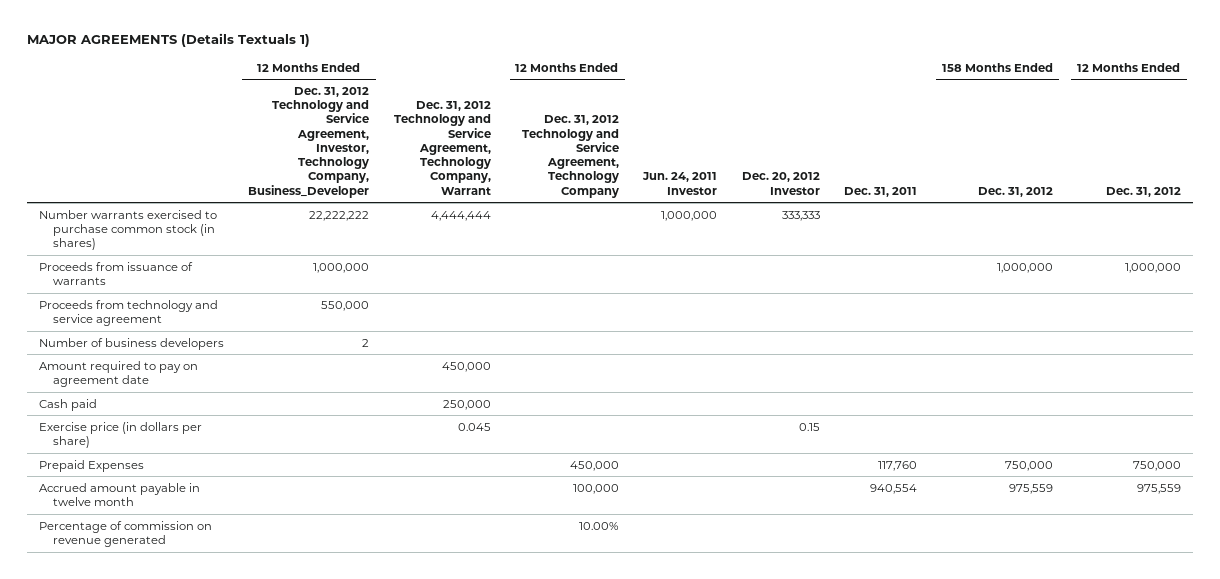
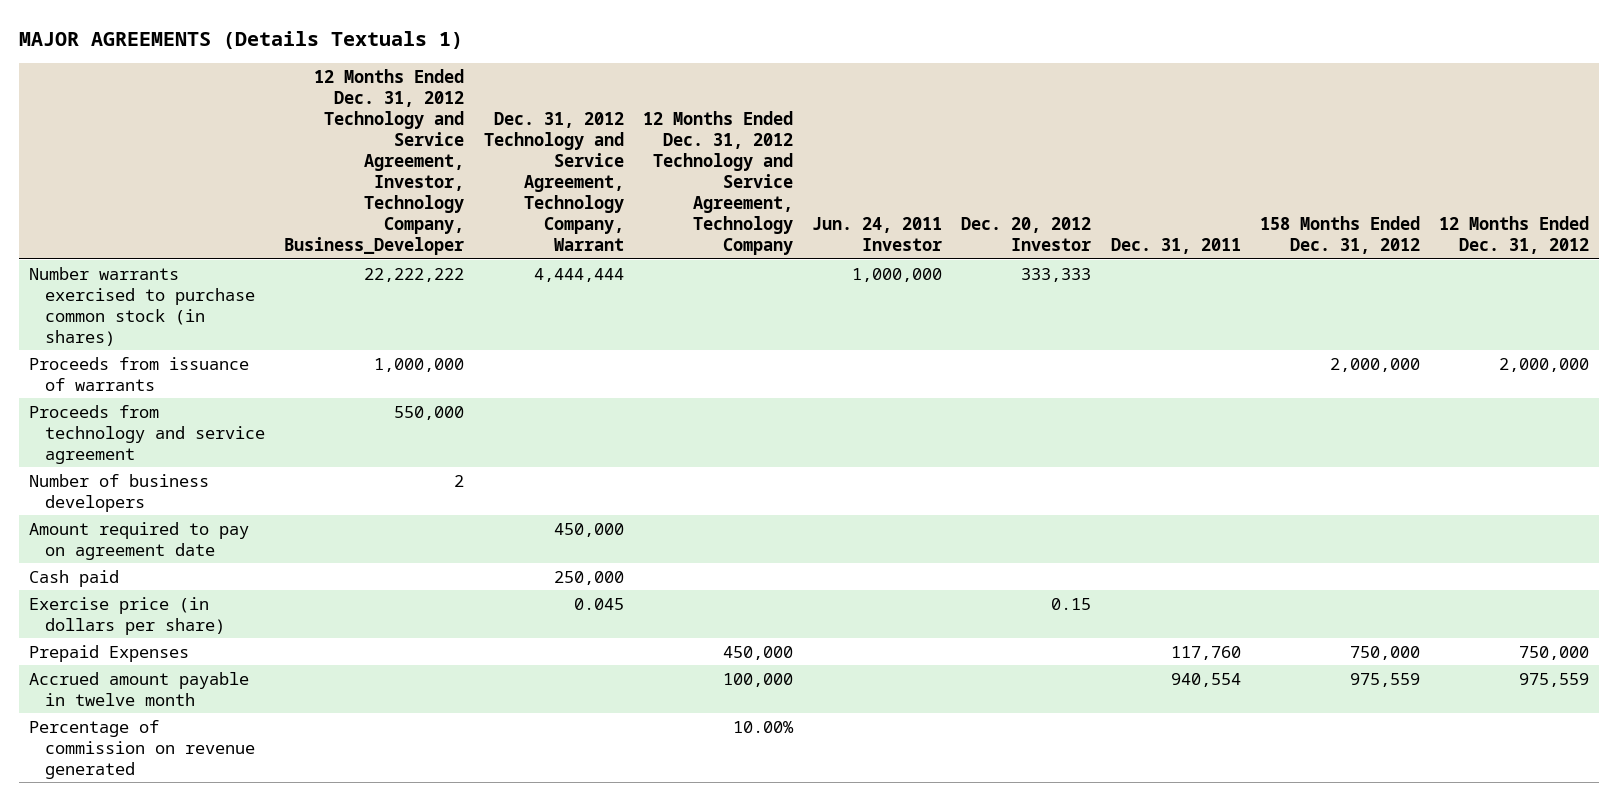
[997,262,1054,273] 1,000,000 -> [1329,357,1420,372] 2,000,000
[1124,262,1181,273] 1,000,000 -> [1499,357,1590,372] 2,000,000

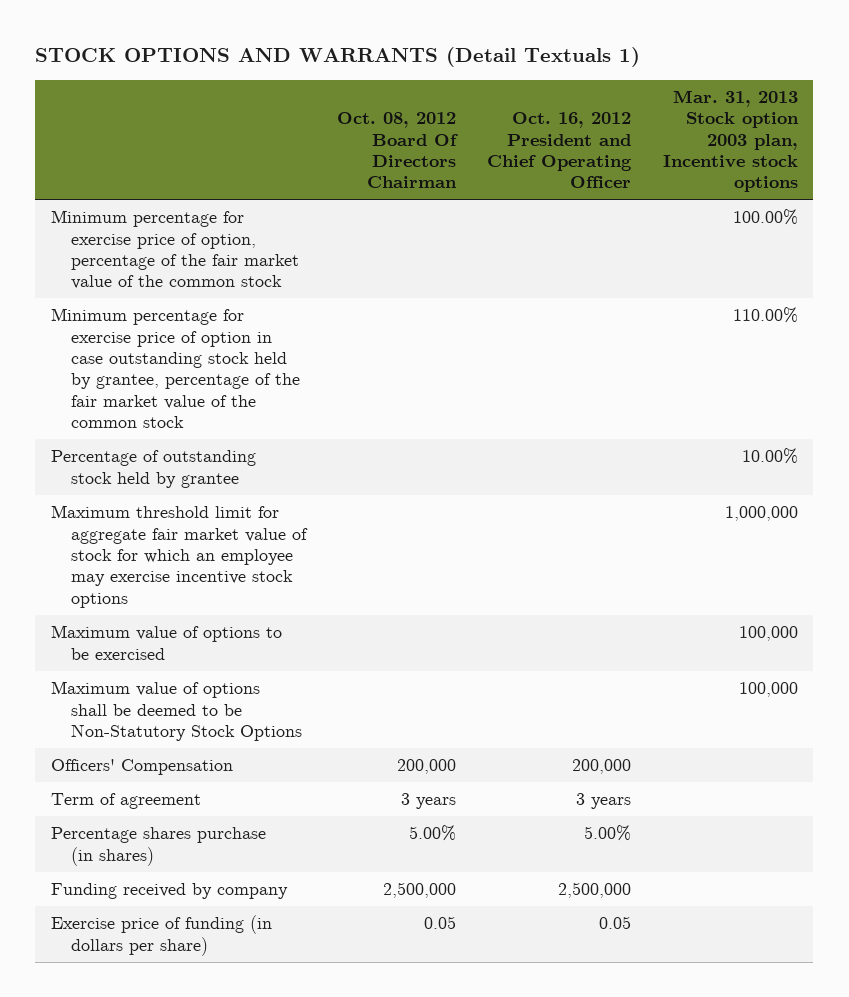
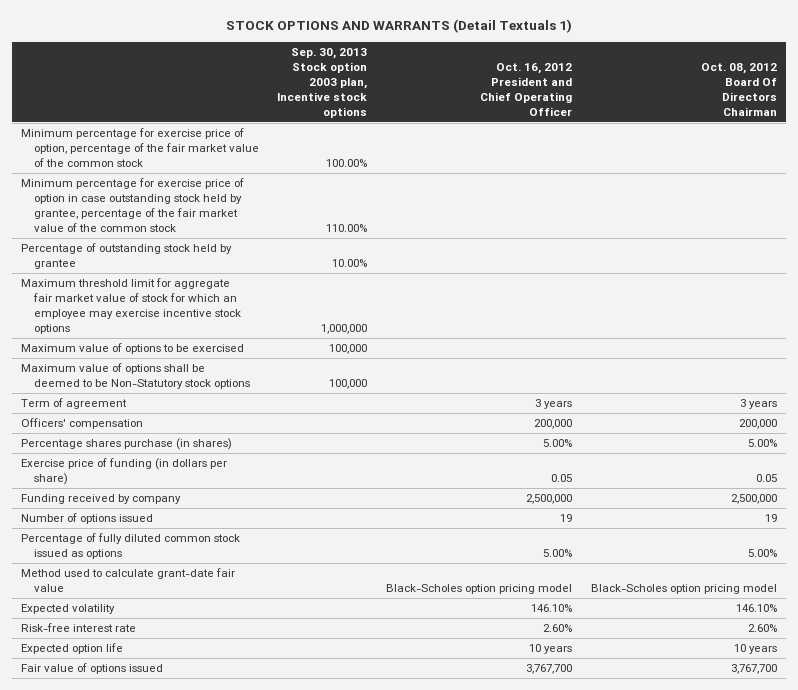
[662,89,799,193] Mar. 31, 2013 Stock option 2003 plan, Incentive stock options -> none
none -> [277,48,368,118] Sep. 30, 2013 Stock option 2003 plan, Incentive stock options
[50,759,233,776] Officers' Compensation -> none
[50,681,302,741] Maximum value of options shall be deemed to be Non-Statutory Stock Options -> [21,363,250,390] Maximum value of options shall be deemed to be Non-Statutory stock options
none -> [21,418,144,430] Officers' compensation
[50,883,288,900] Funding received by company -> [21,494,182,505] Funding received by company
none -> [21,513,154,525] Number of options issued
none -> [21,533,241,560] Percentage of fully diluted common stock issued as options
none -> [21,568,236,593] Method used to calculate grant-date fair value
none -> [21,604,116,615] Expected volatility
none -> [21,623,137,633] Risk-free interest rate
none -> [21,643,124,655] Expected option life
none -> [21,663,164,675] Fair value of options issued

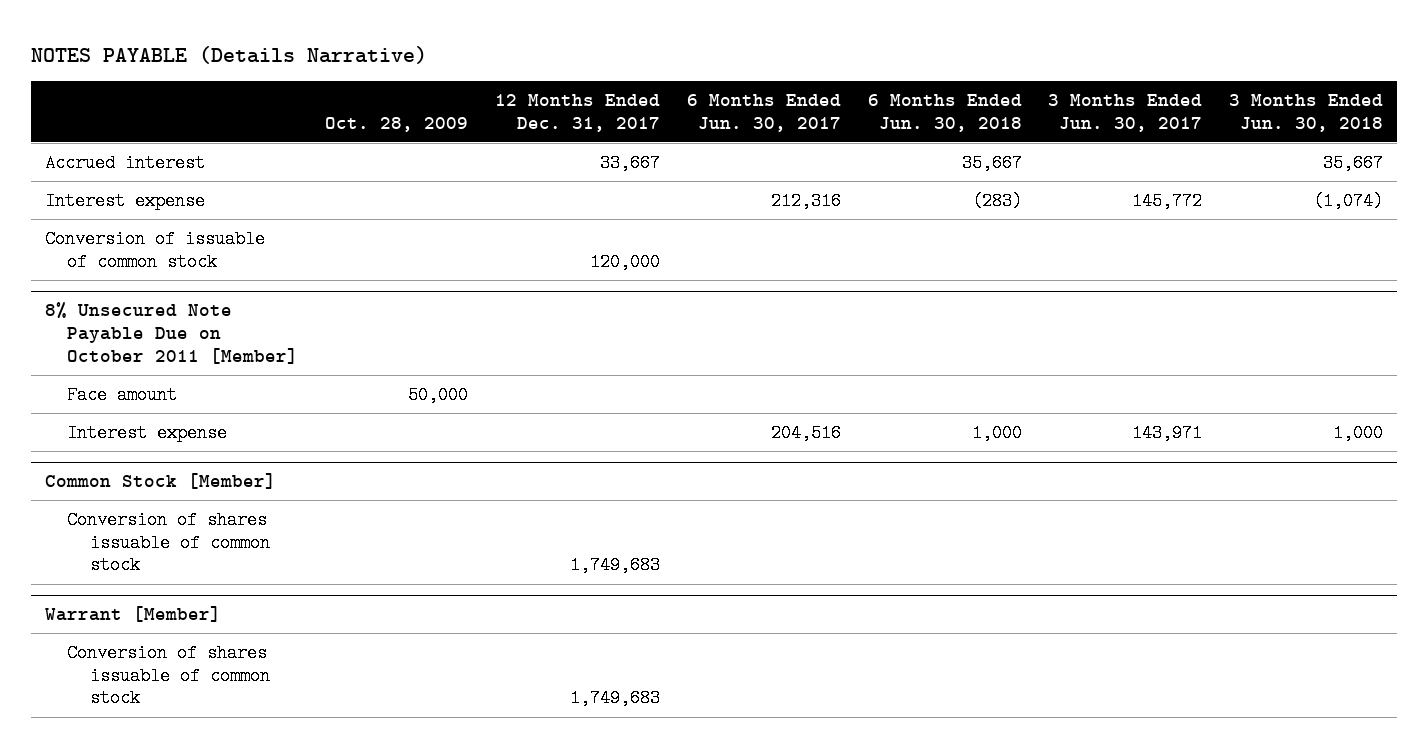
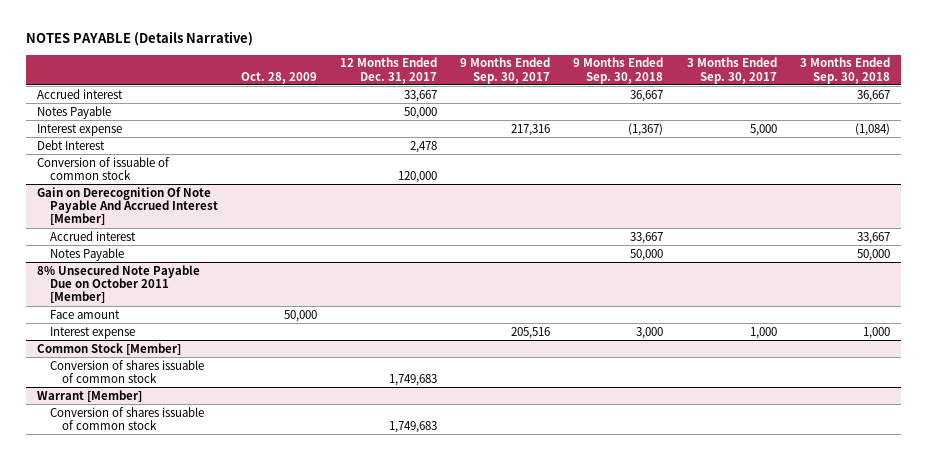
[686,93,841,132] 6 Months Ended Jun. 30, 2017 -> none
[867,93,1022,132] 6 Months Ended Jun. 30, 2018 -> none
[1048,93,1203,132] 3 Months Ended Jun. 30, 2017 -> none
[1229,93,1384,132] 3 Months Ended Jun. 30, 2018 -> none
none -> [460,57,551,84] 9 Months Ended Sep. 30, 2017
none -> [573,57,664,84] 9 Months Ended Sep. 30, 2018
none -> [686,57,777,84] 3 Months Ended Sep. 30, 2017
none -> [799,57,890,84] 3 Months Ended Sep. 30, 2018
none -> [37,105,112,119] Notes Payable
none -> [37,139,106,150] Debt Interest
none -> [37,186,218,226] Gain on Derecognition Of Note Payable And Accrued Interest [Member]
none -> [49,230,136,241] Accrued interest
none -> [49,247,124,261] Notes Payable

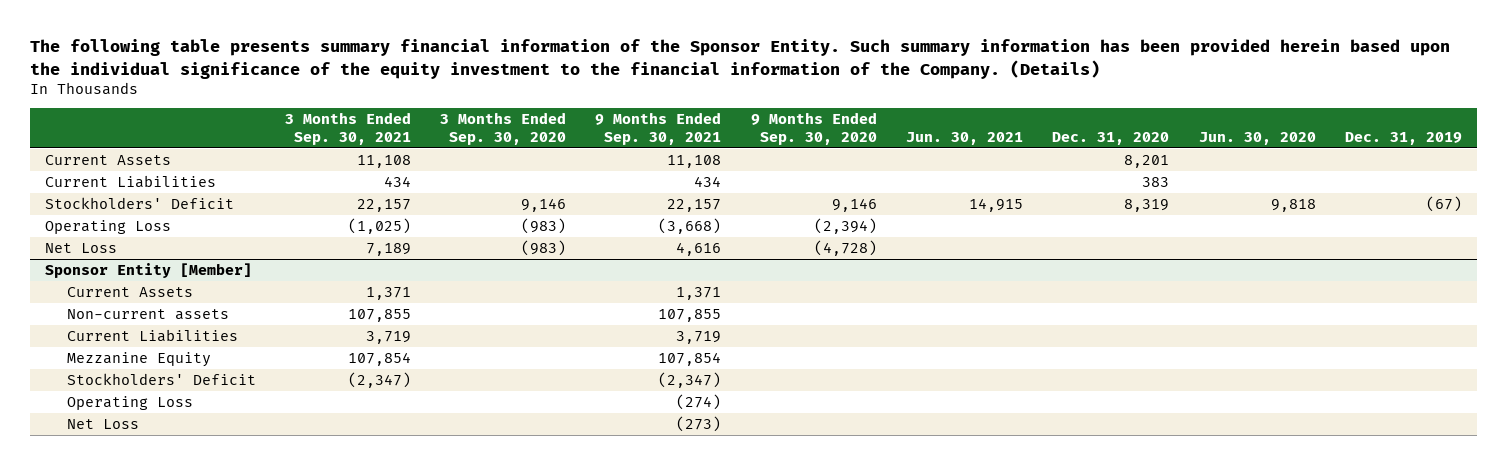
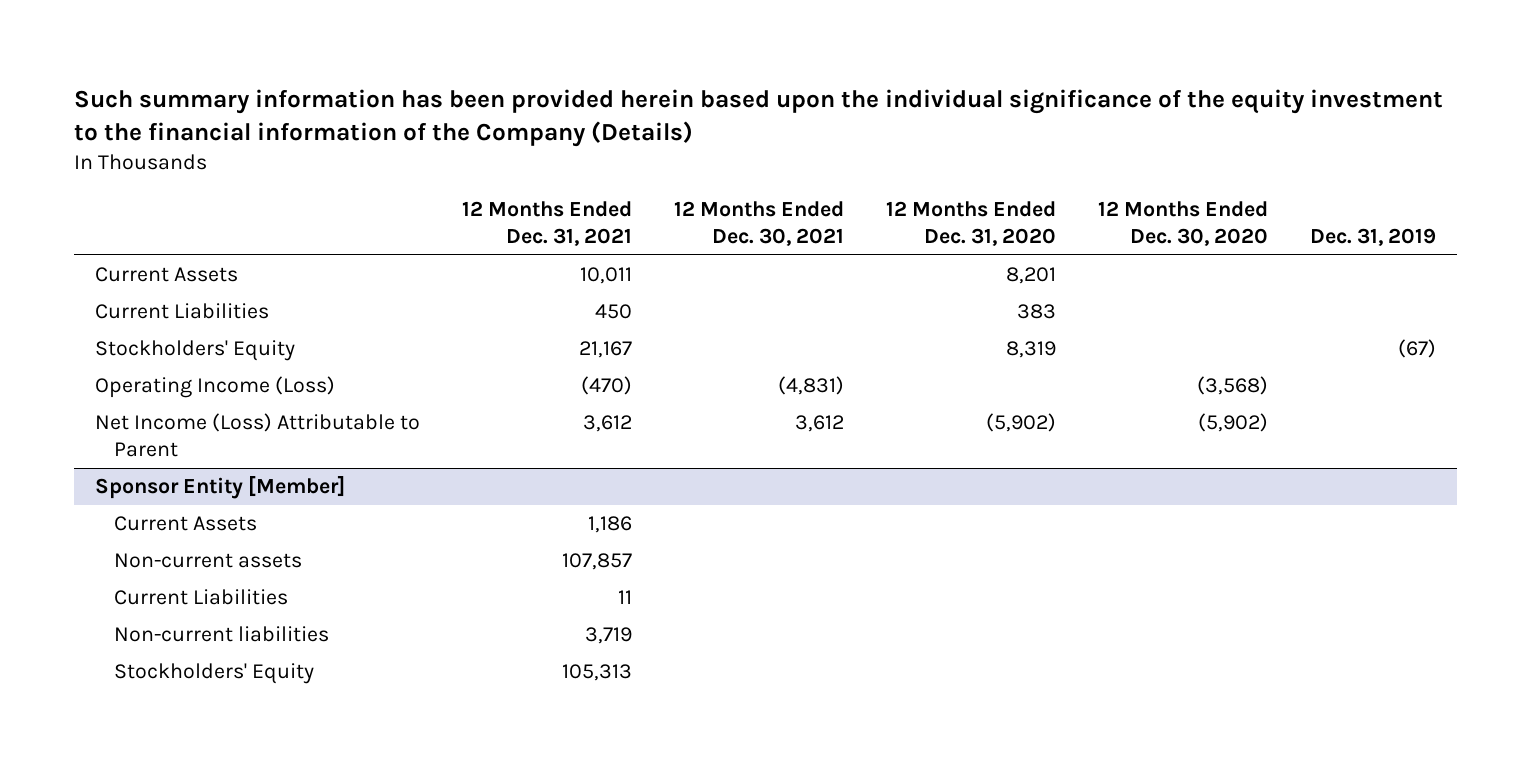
[30,39,1451,79] The following table presents summary financial information of the Sponsor Entity. Such summary information has been provided herein based upon the individual significance of the equity investment to the financial information of the Company. (Details) -> [73,89,1443,148] Such summary information has been provided herein based upon the individual significance of the equity investment to the financial information of the Company (Details)
[284,112,411,145] 3 Months Ended Sep. 30, 2021 -> none
[440,112,567,145] 3 Months Ended Sep. 30, 2020 -> none
[595,112,722,145] 9 Months Ended Sep. 30, 2021 -> none
[750,112,877,145] 9 Months Ended Sep. 30, 2020 -> none
[906,131,1024,145] Jun. 30, 2021 -> none
[1052,131,1170,145] Dec. 31, 2020 -> none
[1198,131,1316,145] Jun. 30, 2020 -> none
none -> [461,201,632,246] 12 Months Ended Dec. 31, 2021
none -> [673,201,844,246] 12 Months Ended Dec. 30, 2021
none -> [885,201,1056,246] 12 Months Ended Dec. 31, 2020
none -> [1097,201,1268,246] 12 Months Ended Dec. 30, 2020
[44,197,234,210] Stockholders' Deficit -> [94,340,295,362] Stockholders' Equity
[44,220,171,235] Operating Loss -> [94,376,335,399] Operating Income (Loss)
[44,243,117,254] Net Loss -> [94,413,420,458] Net Income (Loss) Attributable to Parent
[66,396,193,411] Operating Loss -> none
[66,419,139,430] Net Loss -> none
[66,352,211,368] Mezzanine Equity -> [113,626,329,643] Non-current liabilities
[66,373,256,386] Stockholders' Deficit -> [113,663,314,685] Stockholders' Equity

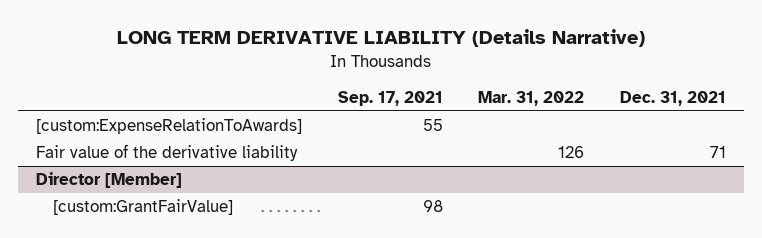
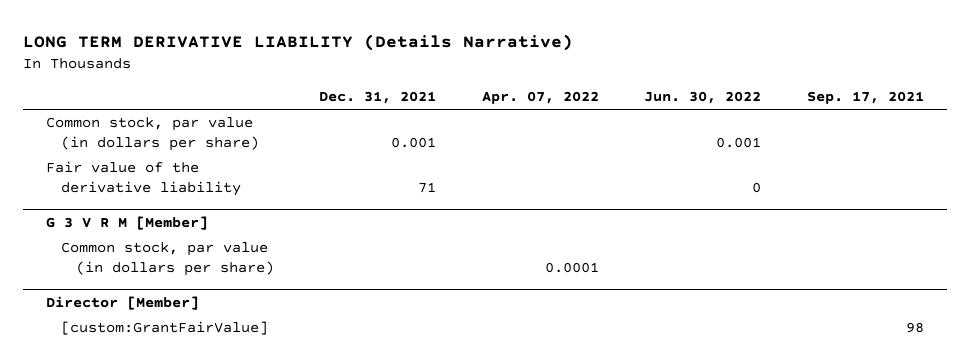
[478,91,585,107] Mar. 31, 2022 -> none
none -> [481,91,599,105] Apr. 07, 2022
none -> [644,91,762,105] Jun. 30, 2022
[35,118,302,135] [custom:ExpenseRelationToAwards] -> none
none -> [45,117,259,152] Common stock, par value (in dollars per share)
none -> [45,216,208,231] G 3 V R M [Member]
none -> [60,242,275,277] Common stock, par value (in dollars per share)

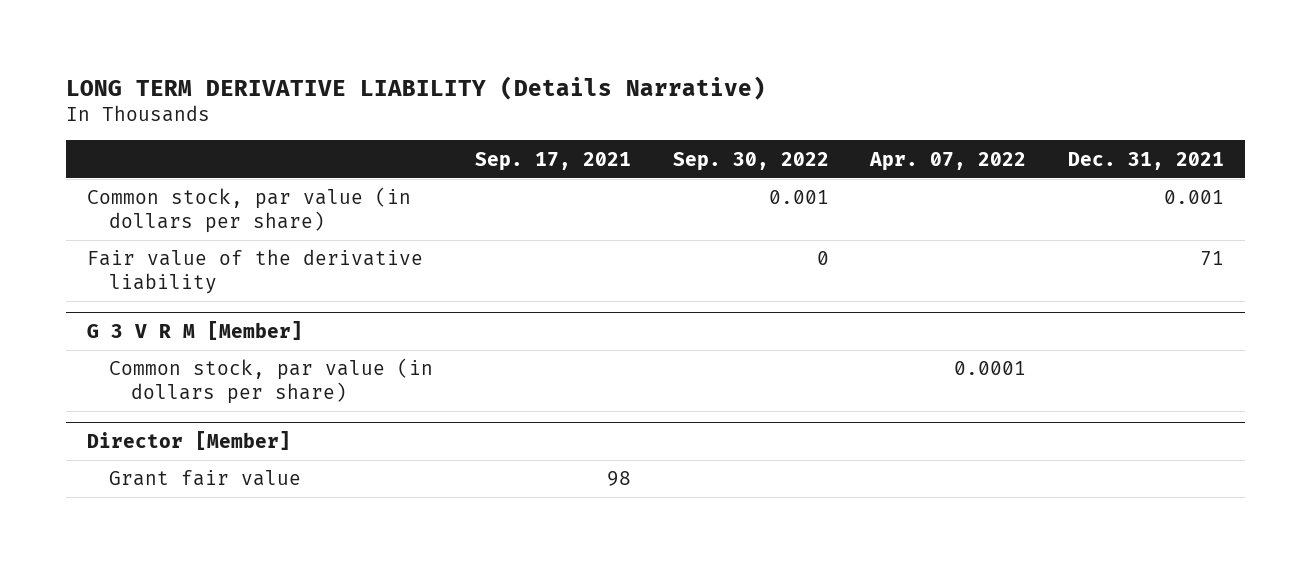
[644,91,762,105] Jun. 30, 2022 -> none
none -> [672,151,829,171] Sep. 30, 2022
[60,321,268,336] [custom:GrantFairValue] -> [108,470,301,487] Grant fair value

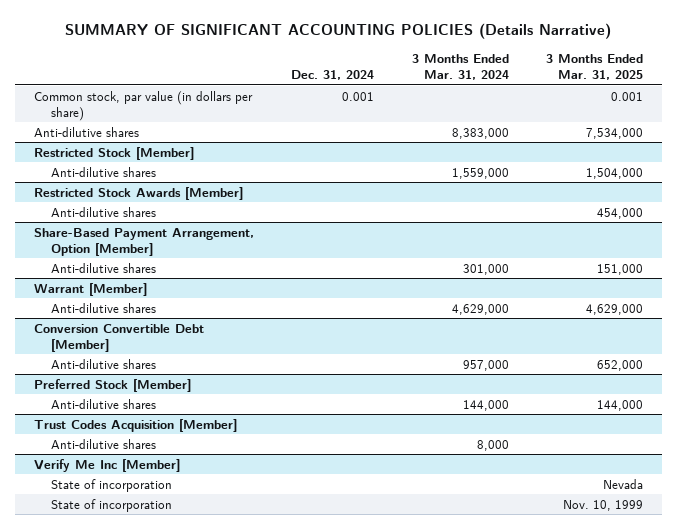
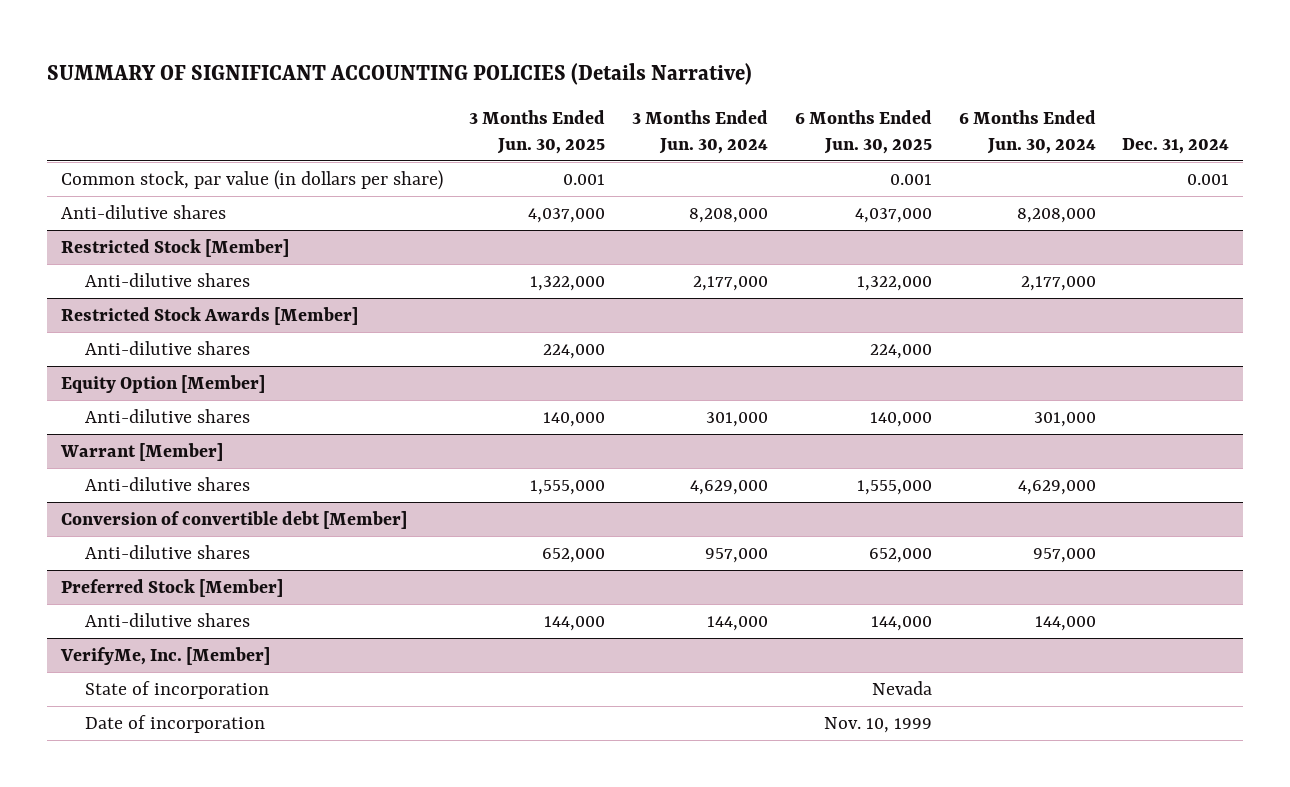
[411,53,509,81] 3 Months Ended Mar. 31, 2024 -> none
[546,53,644,81] 3 Months Ended Mar. 31, 2025 -> none
none -> [469,110,606,154] 3 Months Ended Jun. 30, 2025
none -> [632,110,769,154] 3 Months Ended Jun. 30, 2024
none -> [794,110,932,154] 6 Months Ended Jun. 30, 2025
none -> [958,110,1096,154] 6 Months Ended Jun. 30, 2024
[33,227,254,256] Share-Based Payment Arrangement, Option [Member] -> none
[50,262,156,273] Anti-dilutive shares -> none
none -> [60,375,265,394] Equity Option [Member]
none -> [84,409,250,424] Anti-dilutive shares
[33,323,204,352] Conversion Convertible Debt [Member] -> [60,511,407,530] Conversion of convertible debt [Member]
[33,418,237,432] Trust Codes Acquisition [Member] -> none
[50,438,156,449] Anti-dilutive shares -> none
[50,478,172,492] State of incorporation -> none
[33,458,180,472] Verify Me Inc [Member] -> [59,647,270,666] VerifyMe, Inc. [Member]
none -> [84,715,265,734] Date of incorporation

